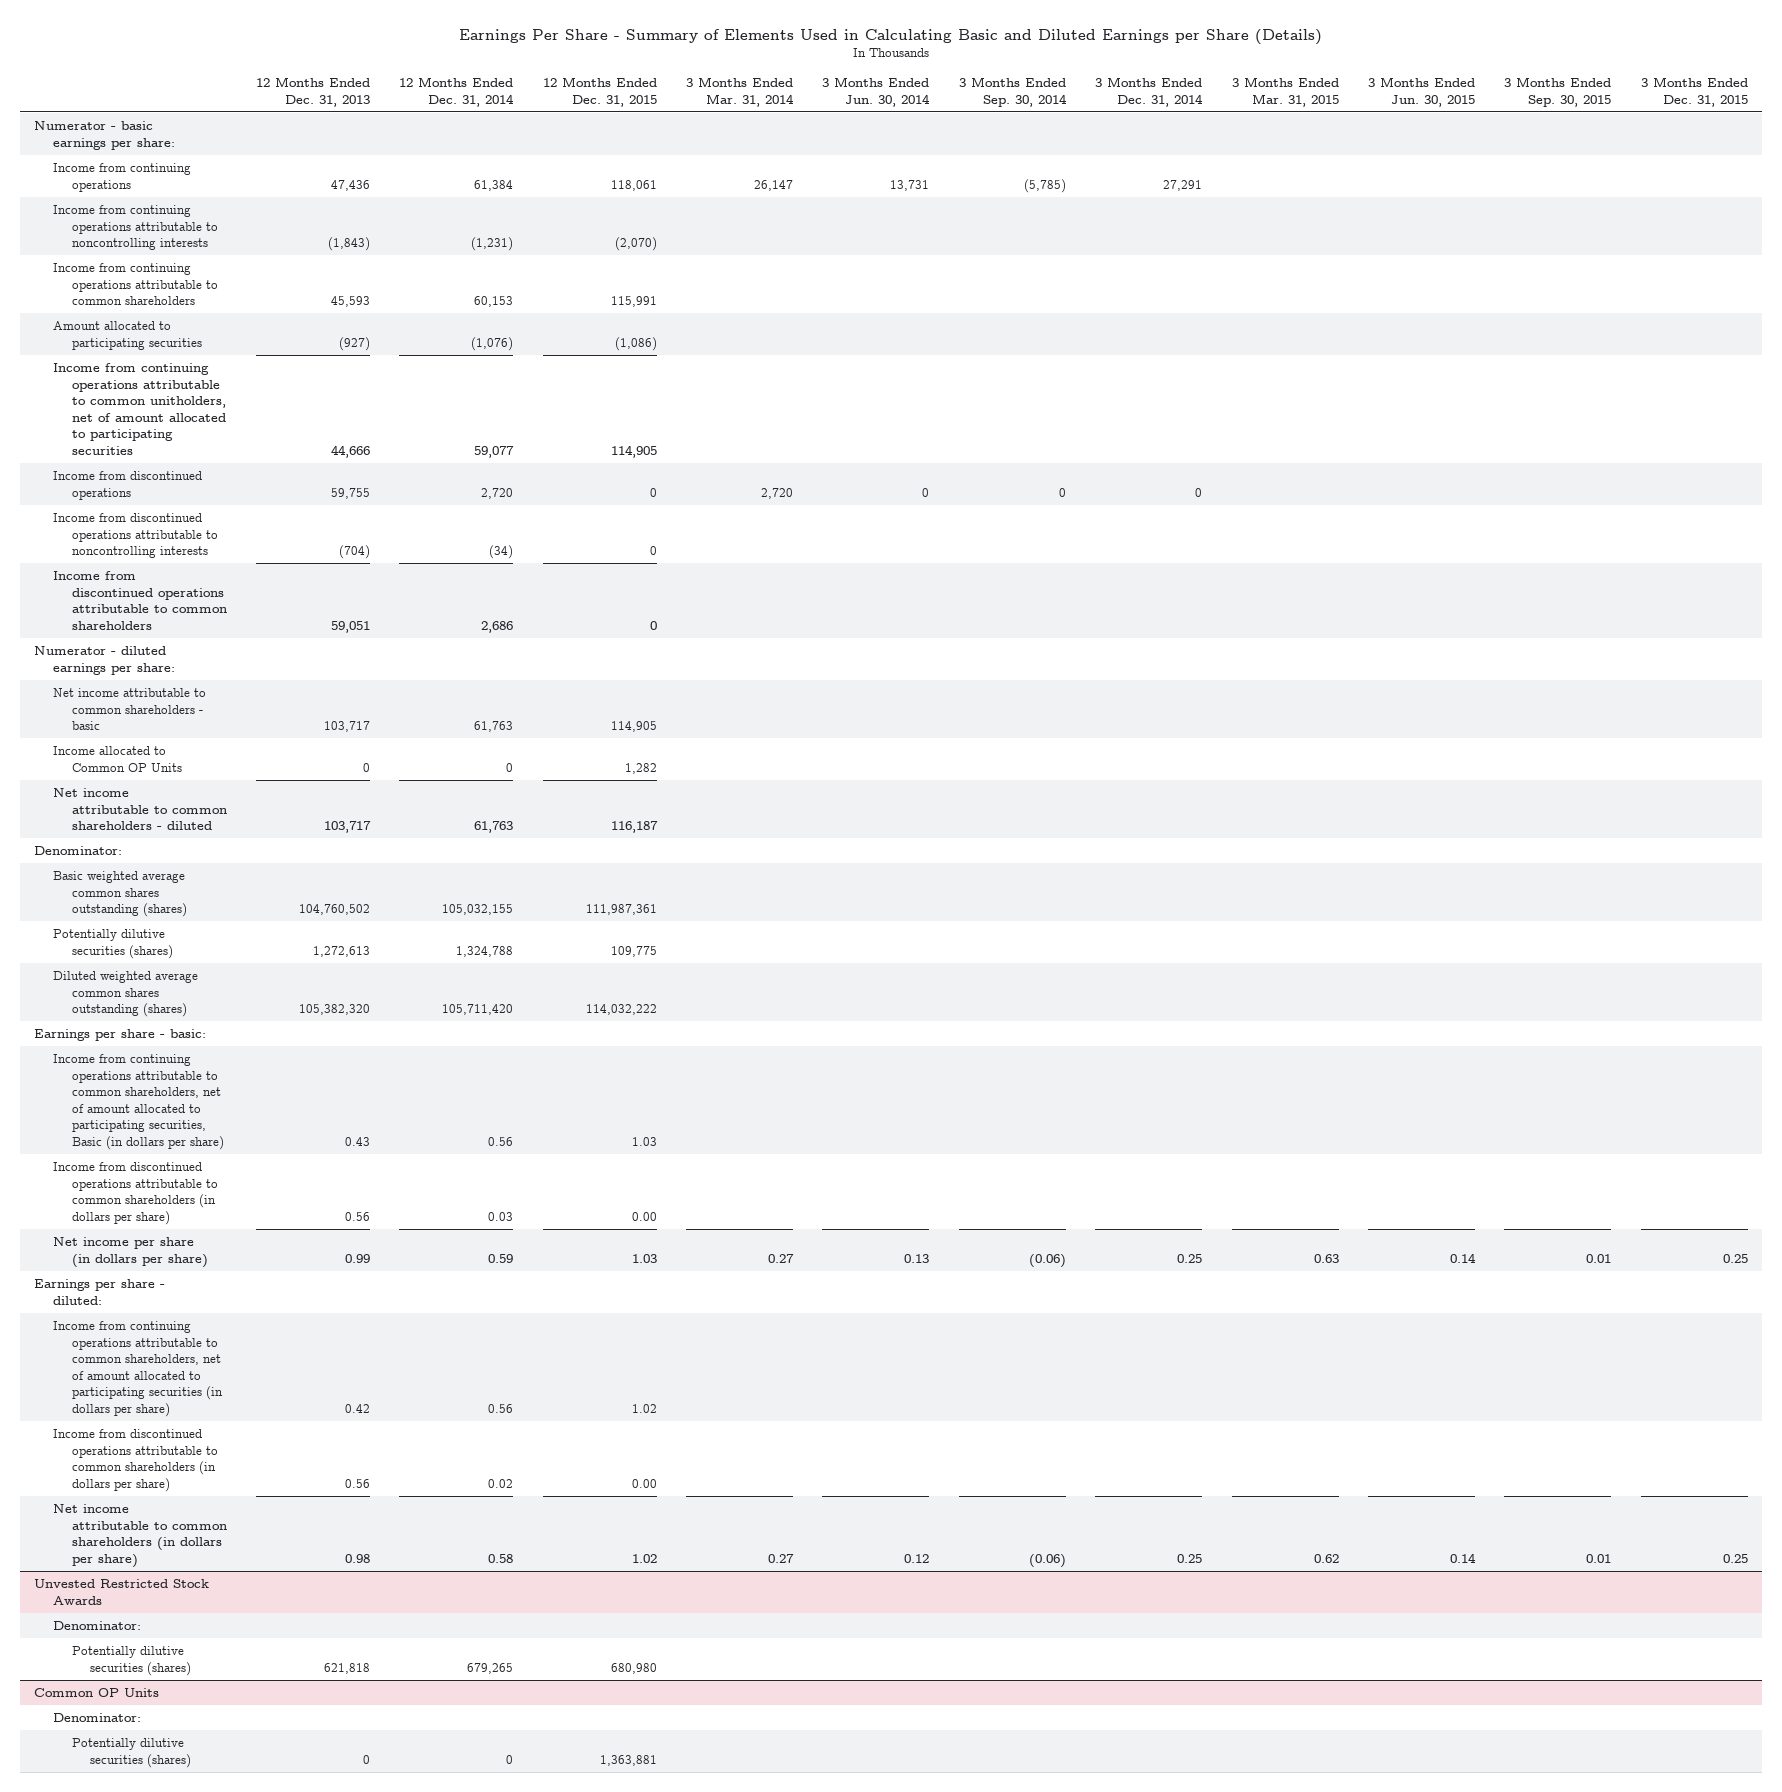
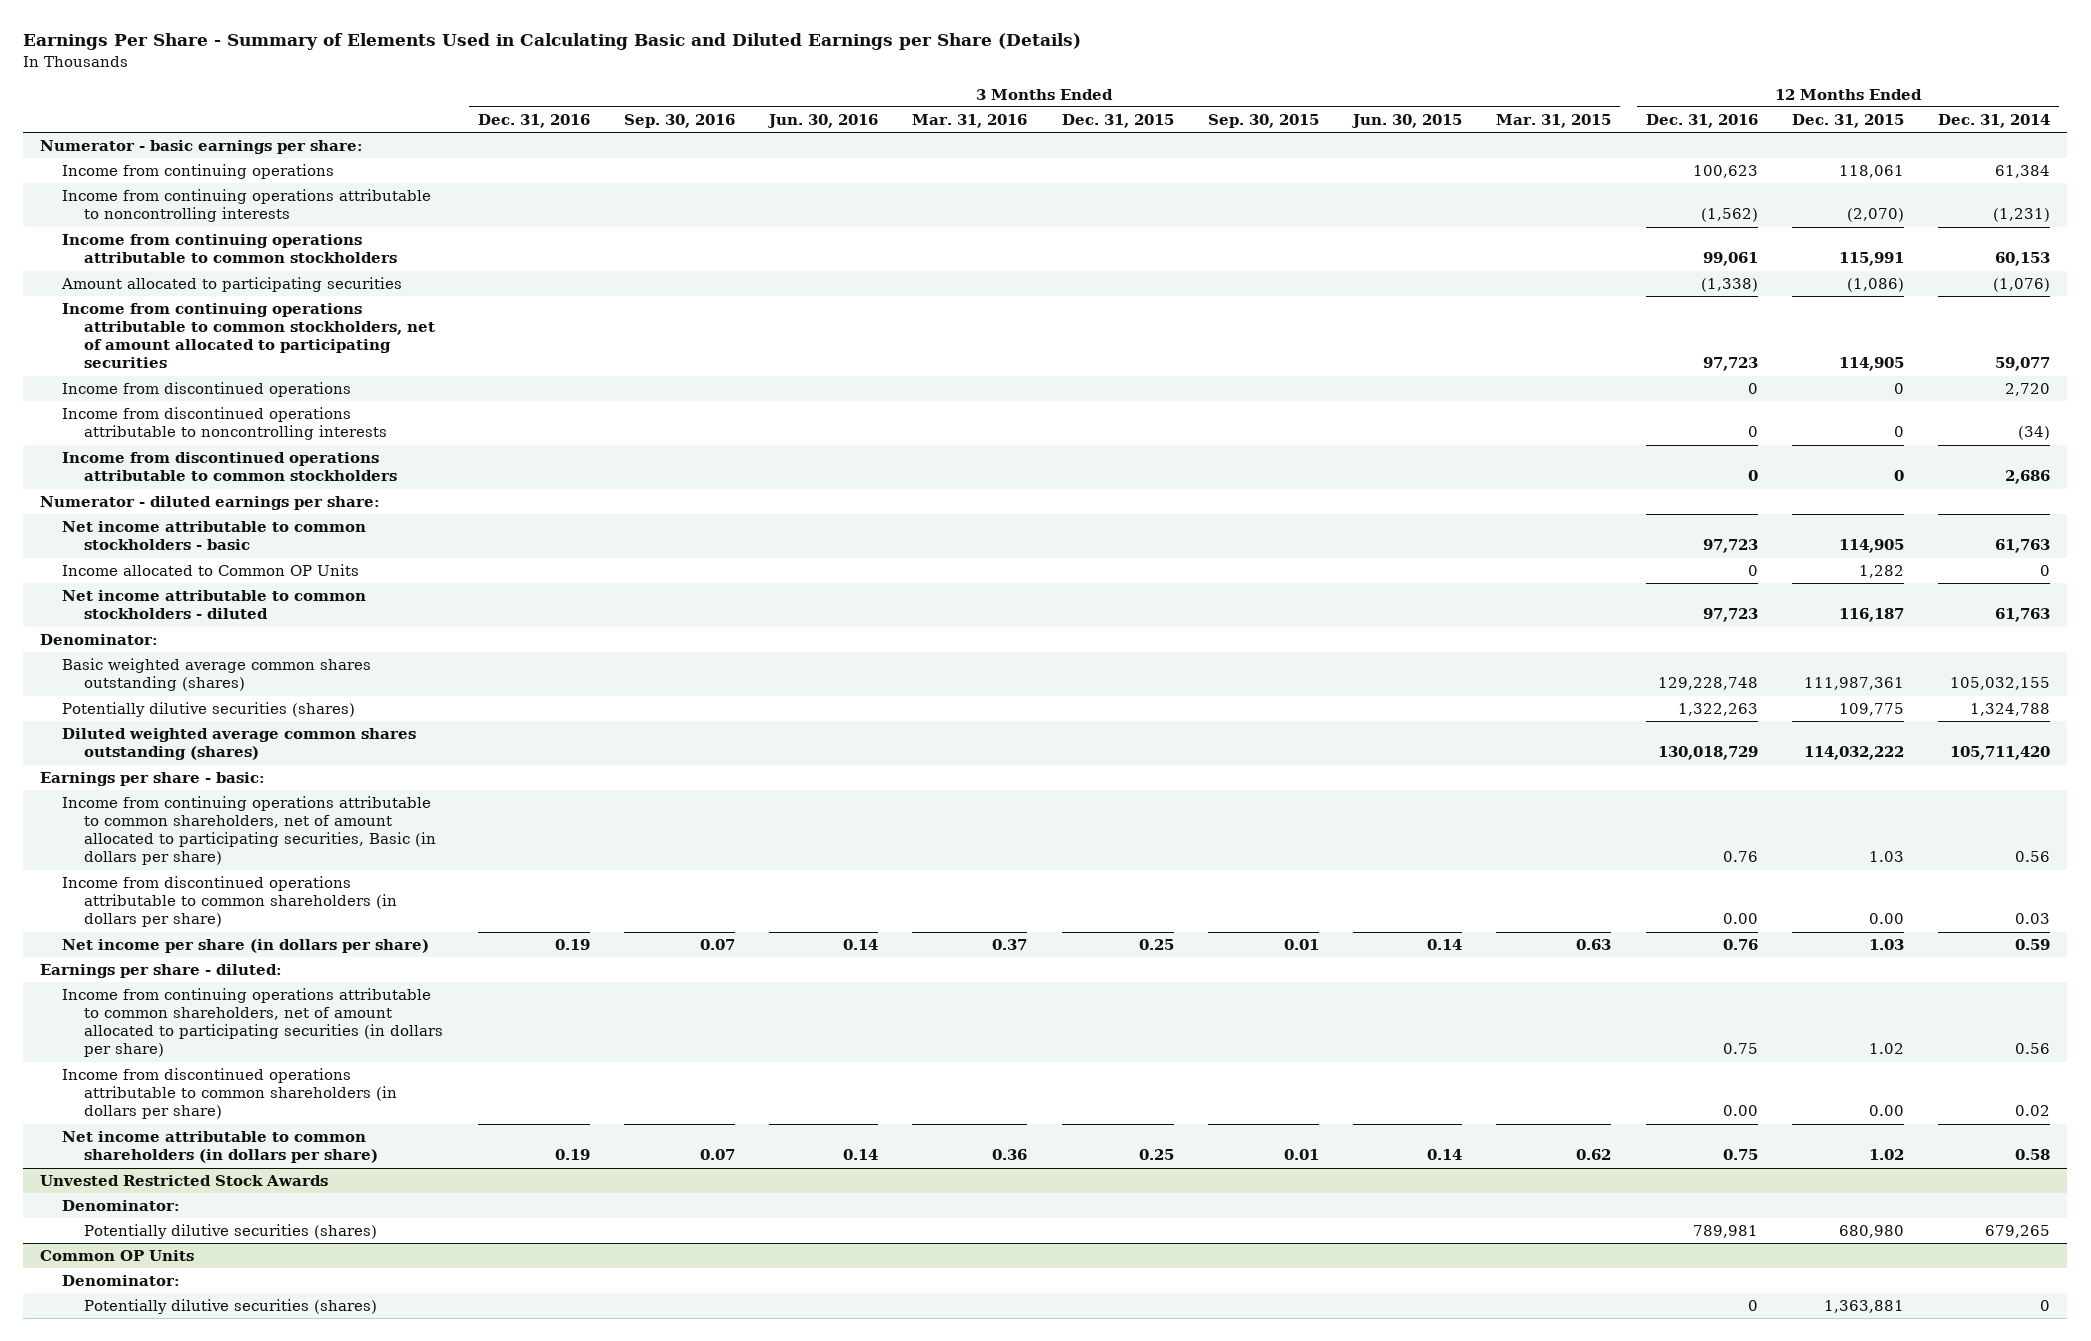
[255,77,370,107] 12 Months Ended Dec. 31, 2013 -> none
[686,77,795,107] 3 Months Ended Mar. 31, 2014 -> none
[822,77,931,107] 3 Months Ended Jun. 30, 2014 -> none
[958,77,1067,107] 3 Months Ended Sep. 30, 2014 -> none
[1095,77,1204,107] 3 Months Ended Dec. 31, 2014 -> none
none -> [477,114,590,129] Dec. 31, 2016
none -> [623,114,735,129] Sep. 30, 2016
none -> [767,114,879,129] Jun. 30, 2016
none -> [912,114,1028,129] Mar. 31, 2016
none -> [1645,114,1758,129] Dec. 31, 2016
[52,262,218,306] Income from continuing operations attributable to common shareholders -> [62,234,398,264] Income from continuing operations attributable to common stockholders
[52,362,226,456] Income from continuing operations attributable to common unitholders, net of amount allocated to participating securities -> [62,303,436,369] Income from continuing operations attributable to common stockholders, net of amount allocated to participating securities
[52,570,227,630] Income from discontinued operations attributable to common shareholders -> [62,452,398,482] Income from discontinued operations attributable to common stockholders
[52,687,206,731] Net income attributable to common shareholders - basic -> [62,521,367,551] Net income attributable to common stockholders - basic
[52,787,227,831] Net income attributable to common shareholders - diluted -> [62,590,367,620] Net income attributable to common stockholders - diluted

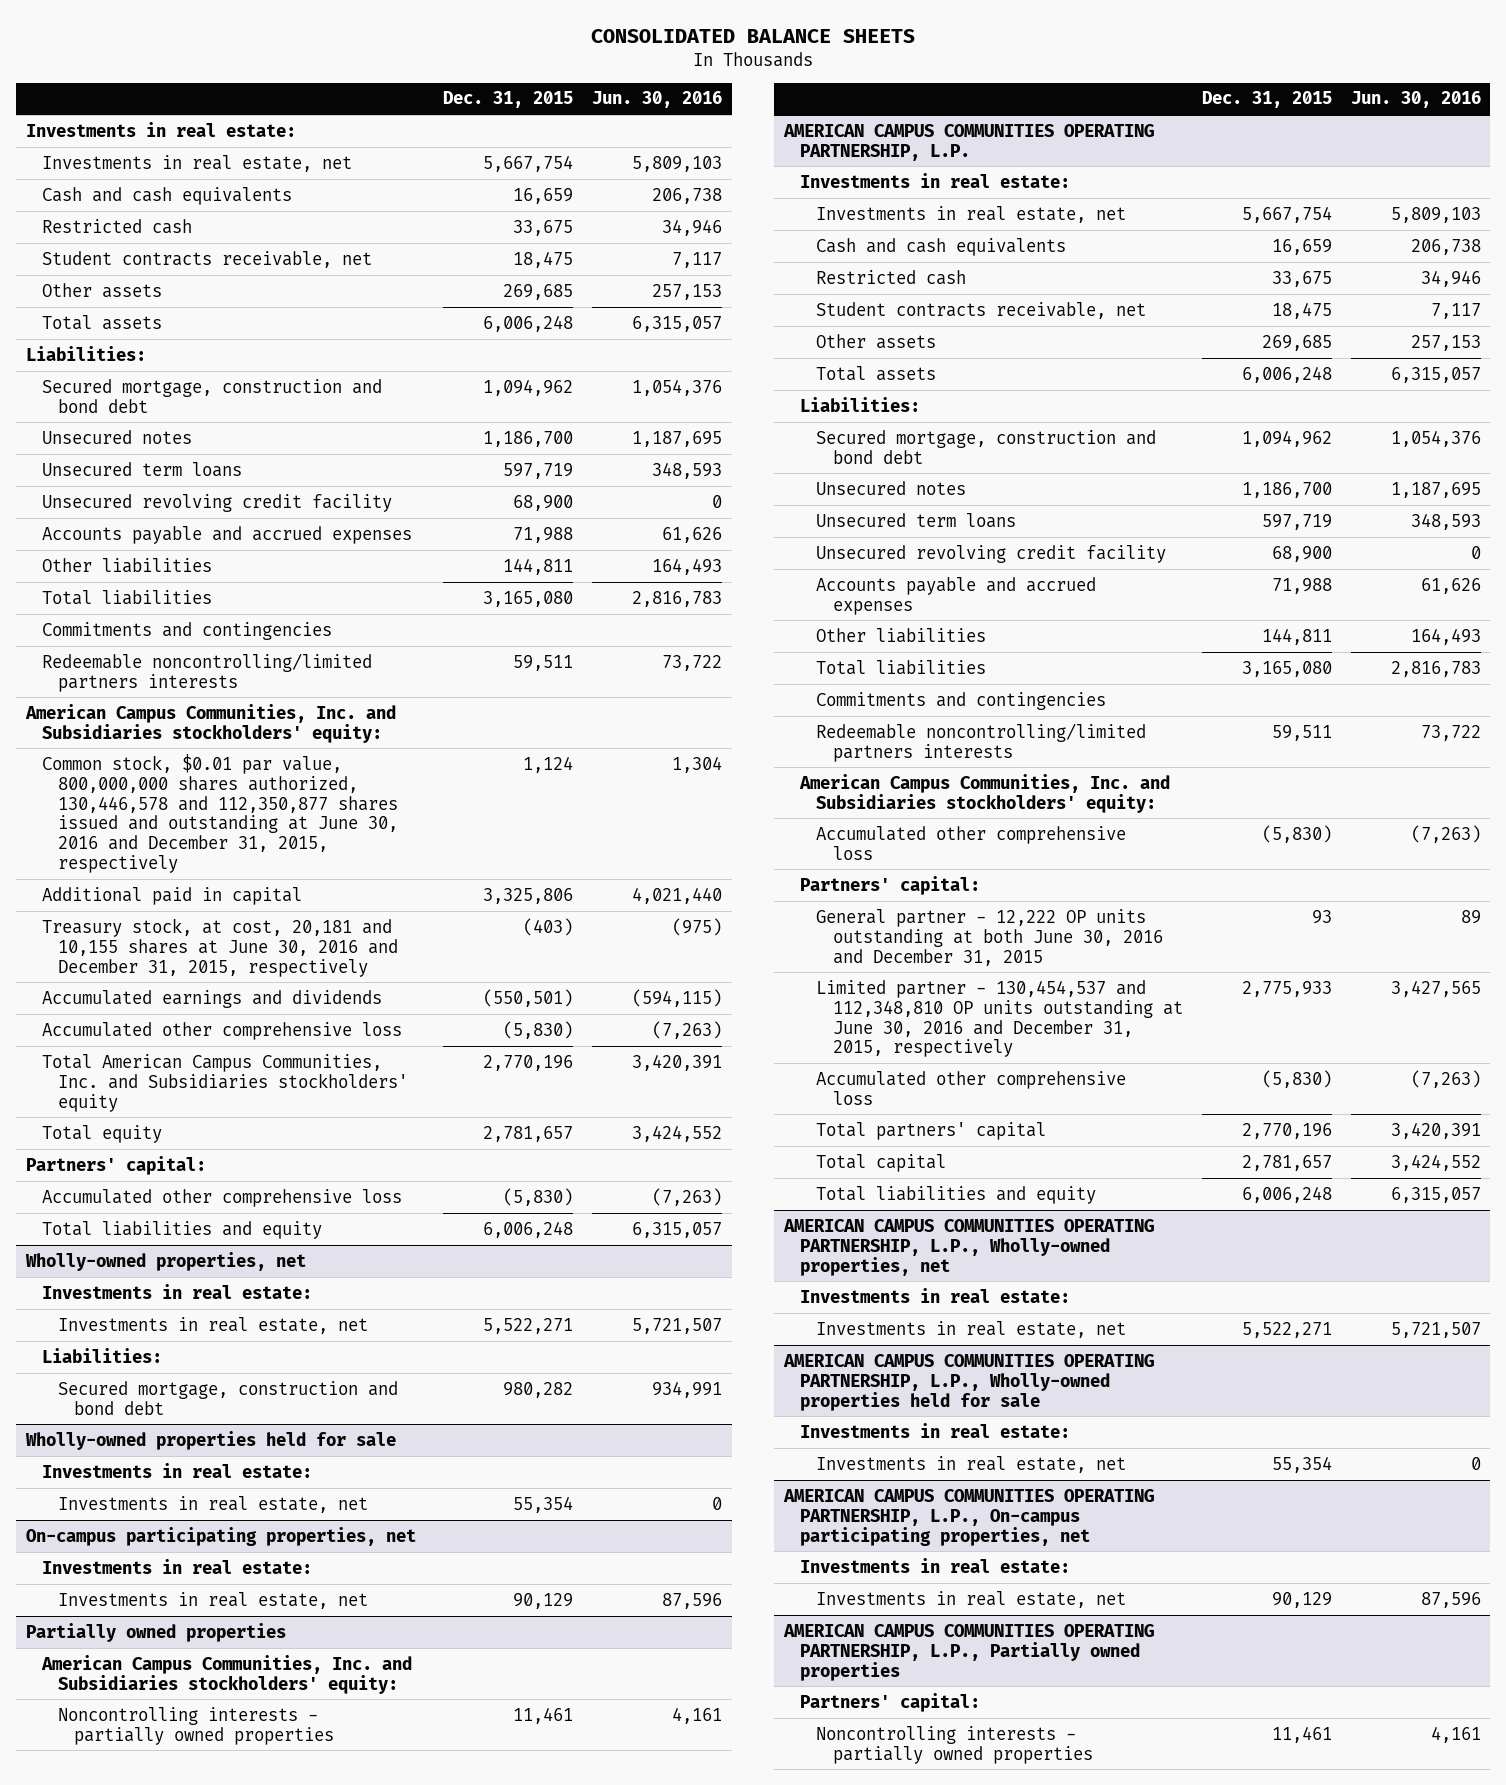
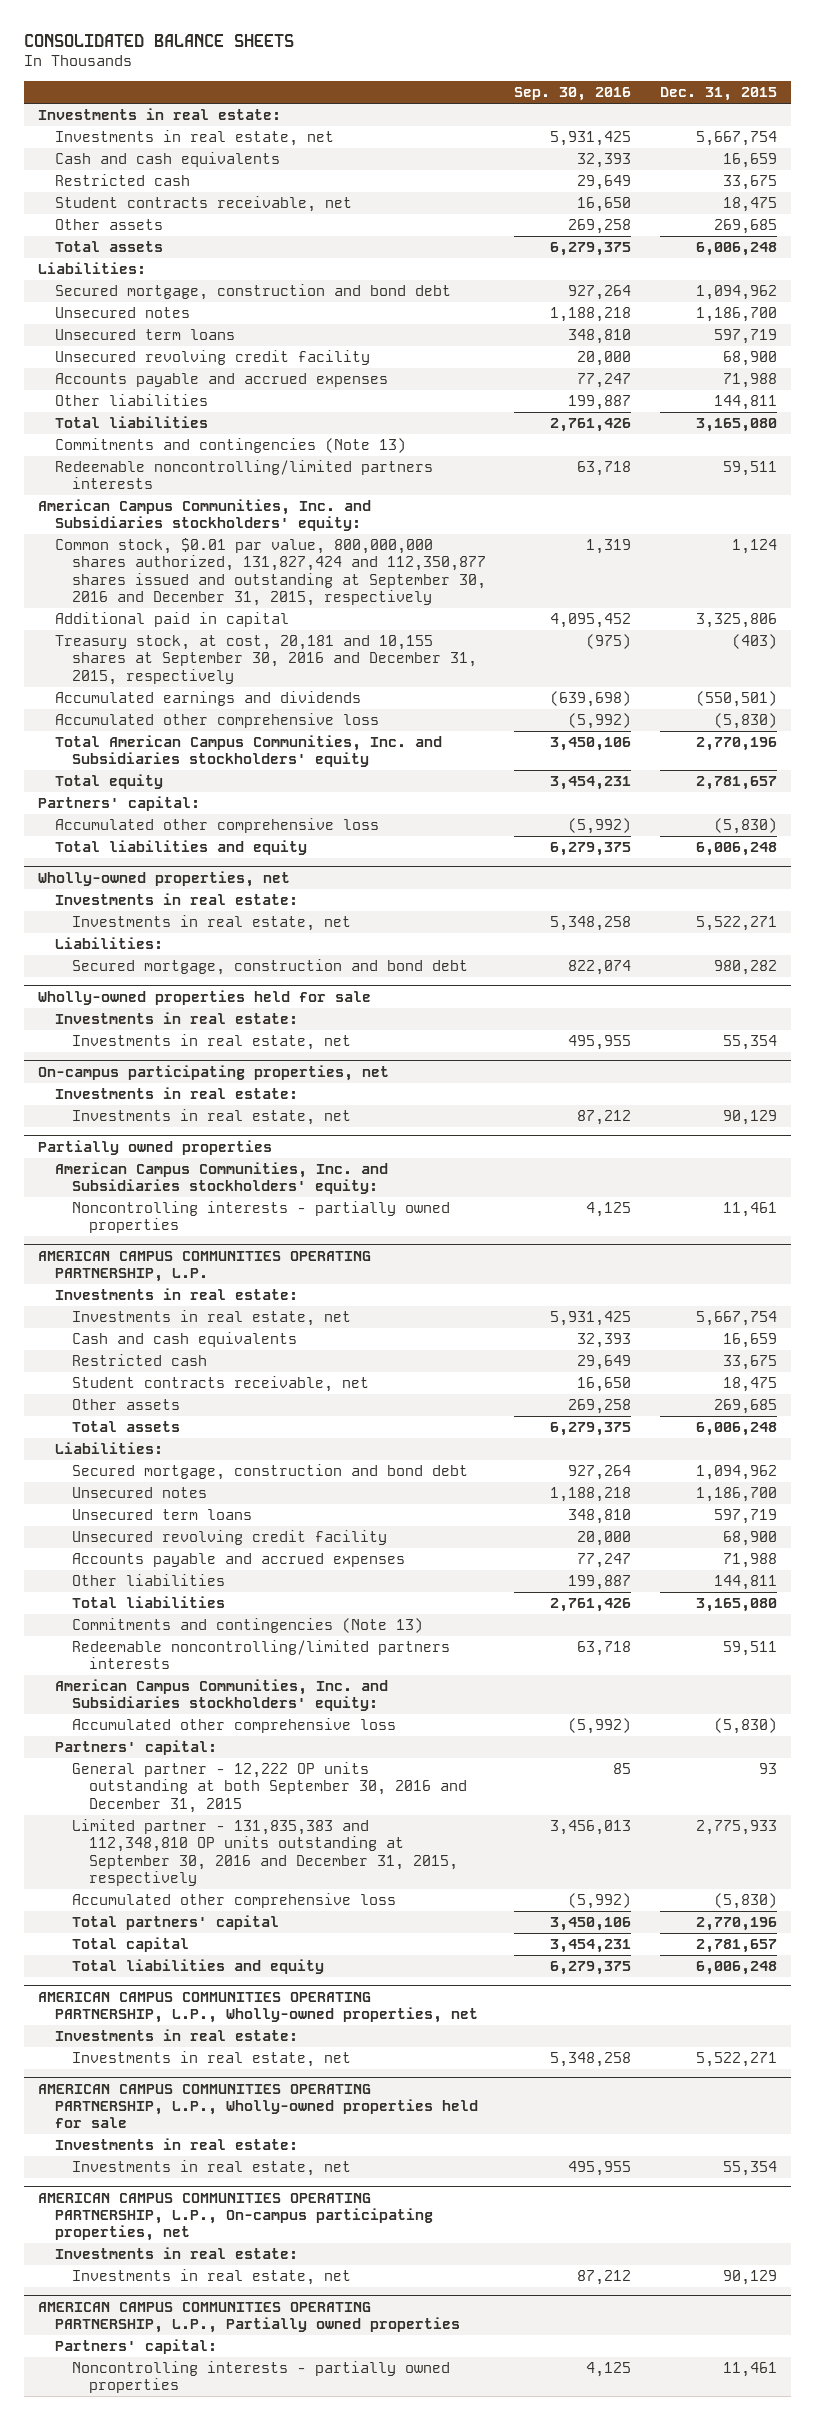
[592,91,723,109] Jun. 30, 2016 -> none
none -> [514,87,632,102] Sep. 30, 2016
[41,621,332,640] Commitments and contingencies -> [55,438,407,454] Commitments and contingencies (Note 13)
[41,753,398,874] Common stock, $0.01 par value, 800,000,000 shares authorized, 130,446,578 and 112,350,877 shares issued and outstanding at June 30, 2016 and December 31, 2015, respectively -> [55,538,487,606] Common stock, $0.01 par value, 800,000,000 shares authorized, 131,827,424 and 112,350,877 shares issued and outstanding at September 30, 2016 and December 31, 2015, respectively
[41,917,398,977] Treasury stock, at cost, 20,181 and 10,155 shares at June 30, 2016 and December 31, 2015, respectively -> [55,635,478,685] Treasury stock, at cost, 20,181 and 10,155 shares at September 30, 2016 and December 31, 2015, respectively
[816,691,1107,710] Commitments and contingencies -> [72,1618,424,1634] Commitments and contingencies (Note 13)
[816,908,1163,966] General partner - 12,222 OP units outstanding at both June 30, 2016 and December 31, 2015 -> [72,1762,468,1813] General partner - 12,222 OP units outstanding at both September 30, 2016 and December 31, 2015
[816,979,1183,1058] Limited partner - 130,454,537 and 112,348,810 OP units outstanding at June 30, 2016 and December 31, 2015, respectively -> [72,1819,459,1886] Limited partner - 131,835,383 and 112,348,810 OP units outstanding at September 30, 2016 and December 31, 2015, respectively

